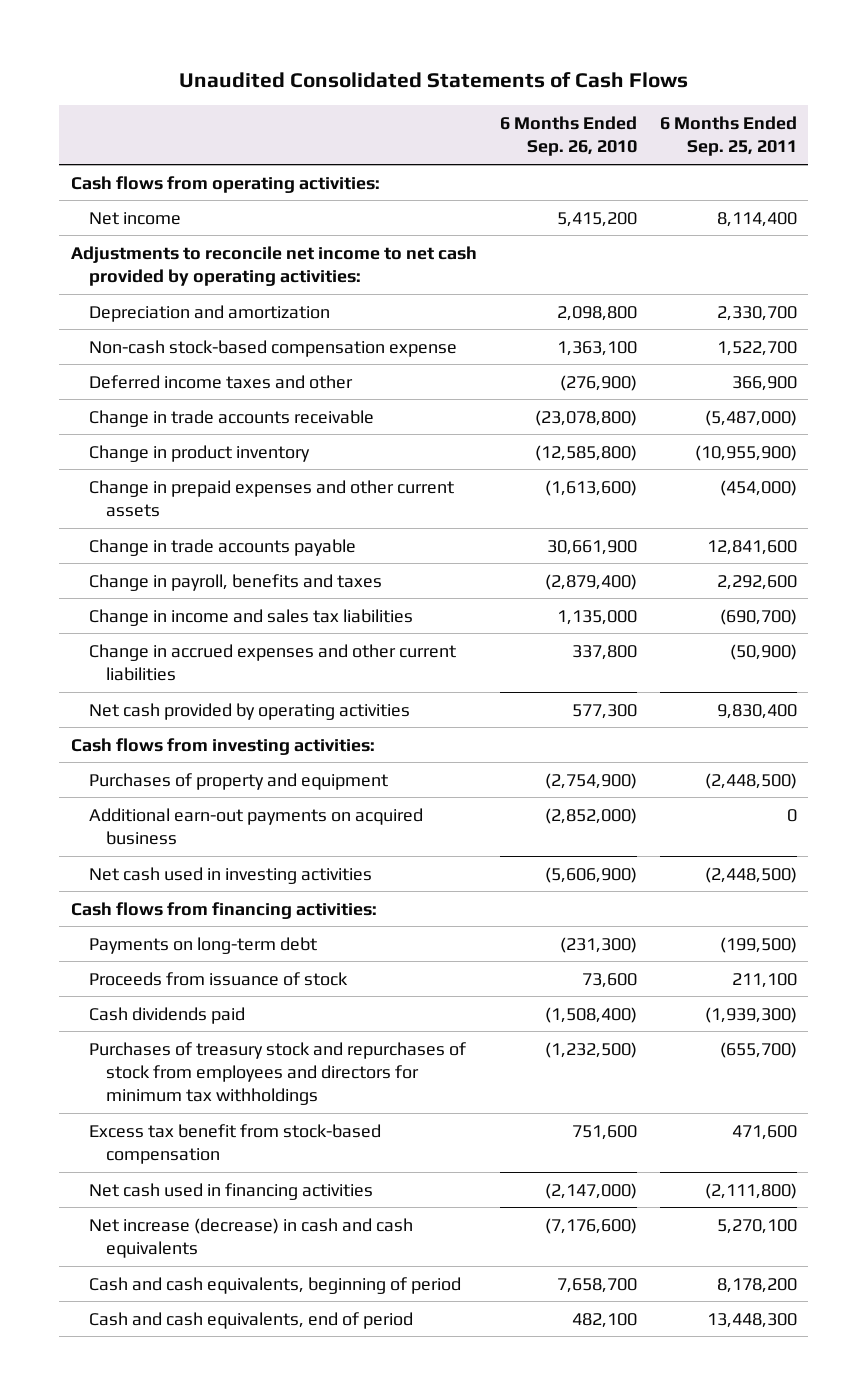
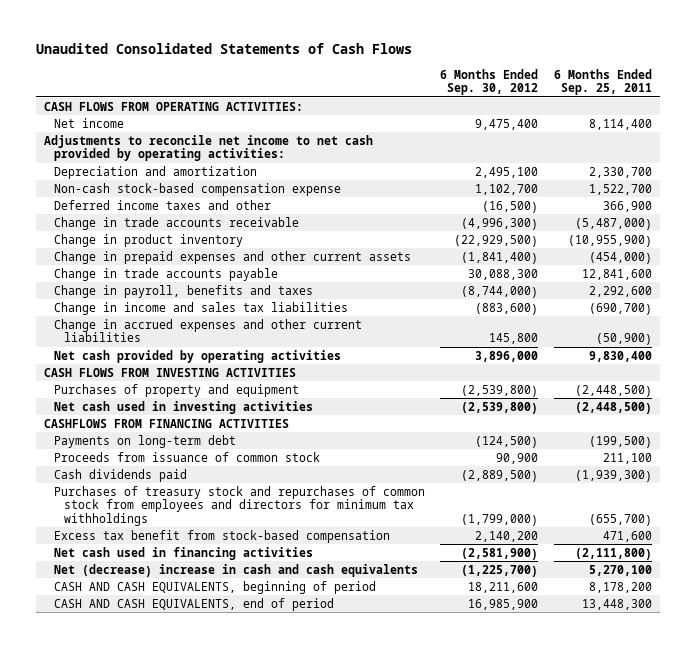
[499,116,637,157] 6 Months Ended Sep. 26, 2010 -> none
none -> [440,68,539,96] 6 Months Ended Sep. 30, 2012
[70,175,380,193] Cash flows from operating activities: -> [43,101,303,111] CASH FLOWS FROM OPERATING ACTIVITIES:
[70,737,375,755] Cash flows from investing activities: -> [43,367,296,377] CASH FLOWS FROM INVESTING ACTIVITIES
[88,807,423,845] Additional earn-out payments on acquired business -> none
[70,901,377,919] Cash flows from financing activities: -> [43,418,289,428] CASHFLOWS FROM FINANCING ACTIVITIES
[88,971,348,986] Proceeds from issuance of stock -> [53,451,320,462] Proceeds from issuance of common stock
[88,1041,466,1106] Purchases of treasury stock and repurchases of stock from employees and directors for minimum tax withholdings -> [53,485,425,527] Purchases of treasury stock and repurchases of common stock from employees and directors for minimum tax withholdings
[88,1217,413,1258] Net increase (decrease) in cash and cash equivalents -> [53,563,418,577] Net (decrease) increase in cash and cash equivalents
[88,1276,461,1294] Cash and cash equivalents, beginning of period -> [53,580,376,594] CASH AND CASH EQUIVALENTS, beginning of period
[88,1311,413,1329] Cash and cash equivalents, end of period -> [53,597,334,611] CASH AND CASH EQUIVALENTS, end of period

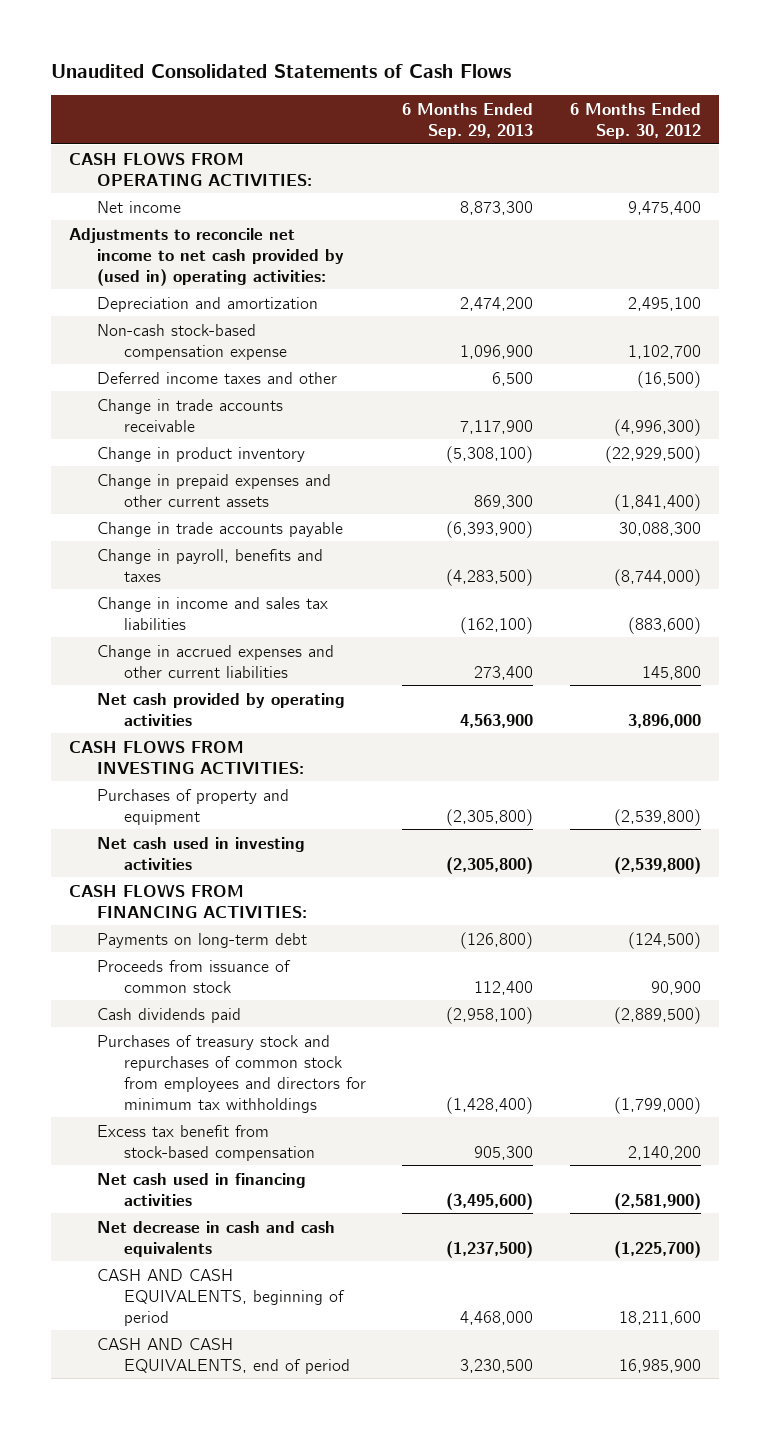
[553,68,652,96] 6 Months Ended Sep. 25, 2011 -> none
none -> [402,102,534,139] 6 Months Ended Sep. 29, 2013
[43,134,373,162] Adjustments to reconcile net income to net cash provided by operating activities: -> [69,227,344,286] Adjustments to reconcile net income to net cash provided by (used in) operating activities:
[43,367,296,377] CASH FLOWS FROM INVESTING ACTIVITIES -> [69,739,304,774] CASH FLOWS FROM INVESTING ACTIVITIES:
[43,418,289,428] CASHFLOWS FROM FINANCING ACTIVITIES -> [69,883,307,918] CASH FLOWS FROM FINANCING ACTIVITIES:
[53,563,418,577] Net (decrease) increase in cash and cash equivalents -> [96,1220,335,1257] Net decrease in cash and cash equivalents

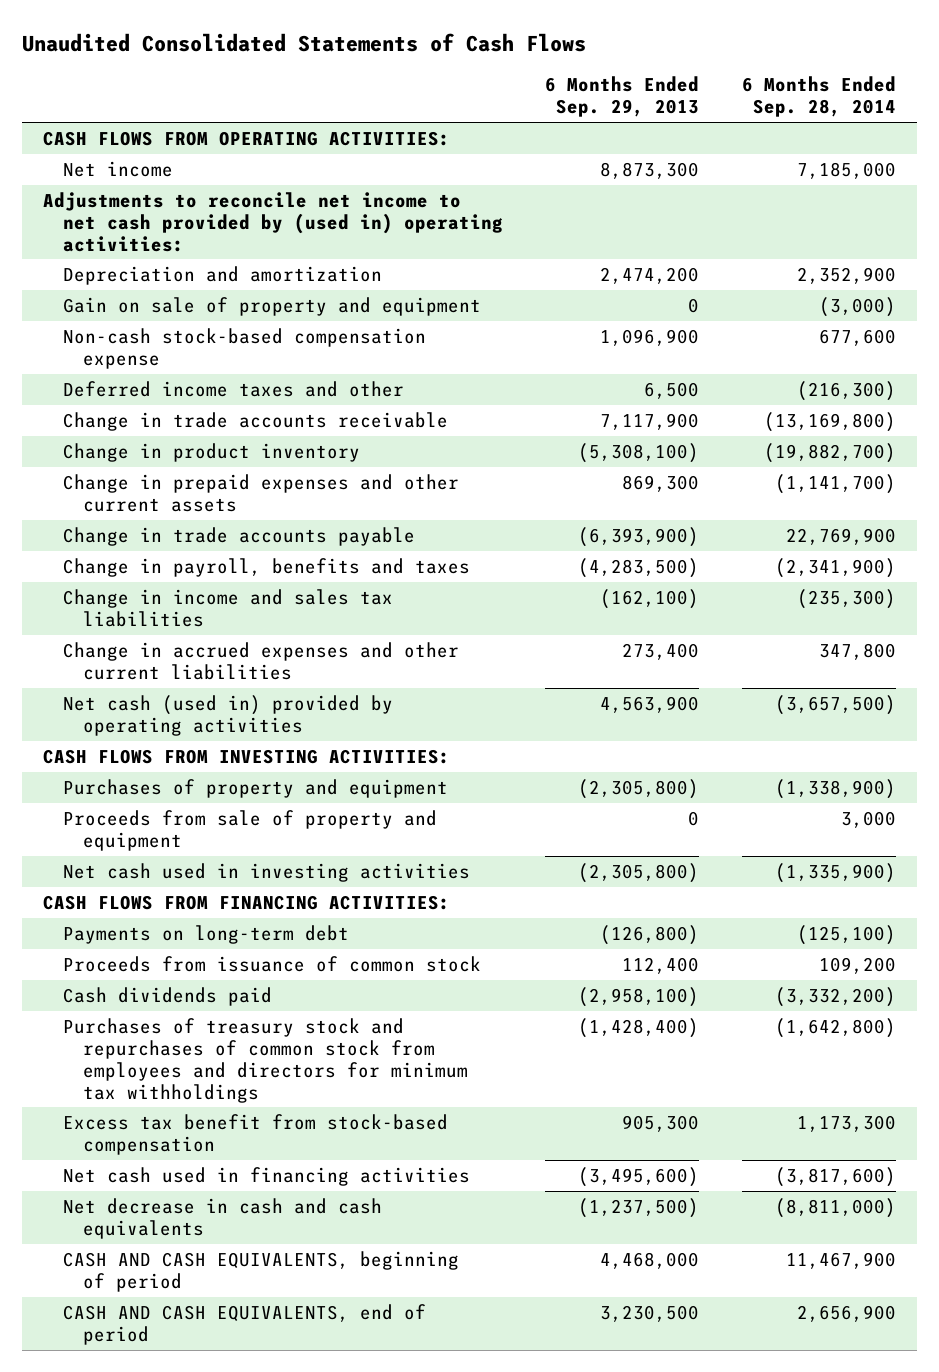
[569,102,701,139] 6 Months Ended Sep. 30, 2012 -> none
none -> [742,76,897,118] 6 Months Ended Sep. 28, 2014
none -> [62,296,481,316] Gain on sale of property and equipment
[96,692,345,726] Net cash provided by operating activities -> [62,694,393,736] Net cash (used in) provided by operating activities
none -> [62,809,437,851] Proceeds from sale of property and equipment

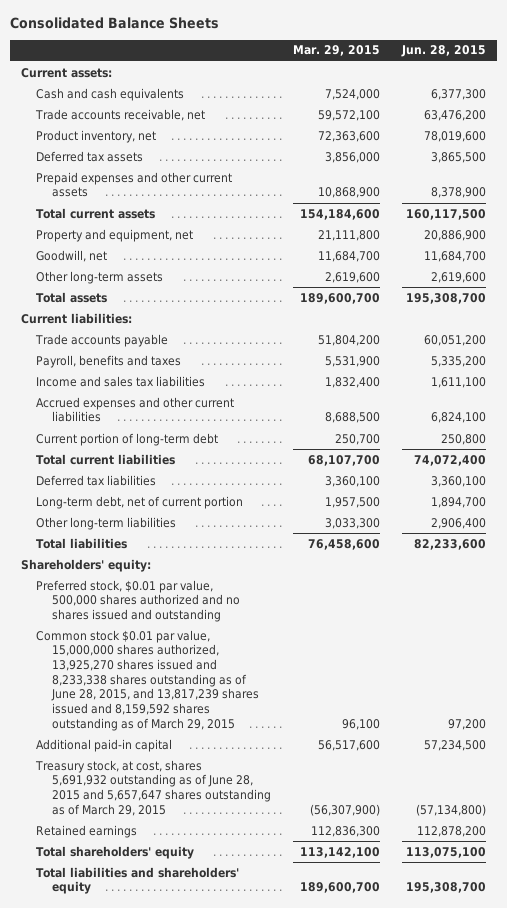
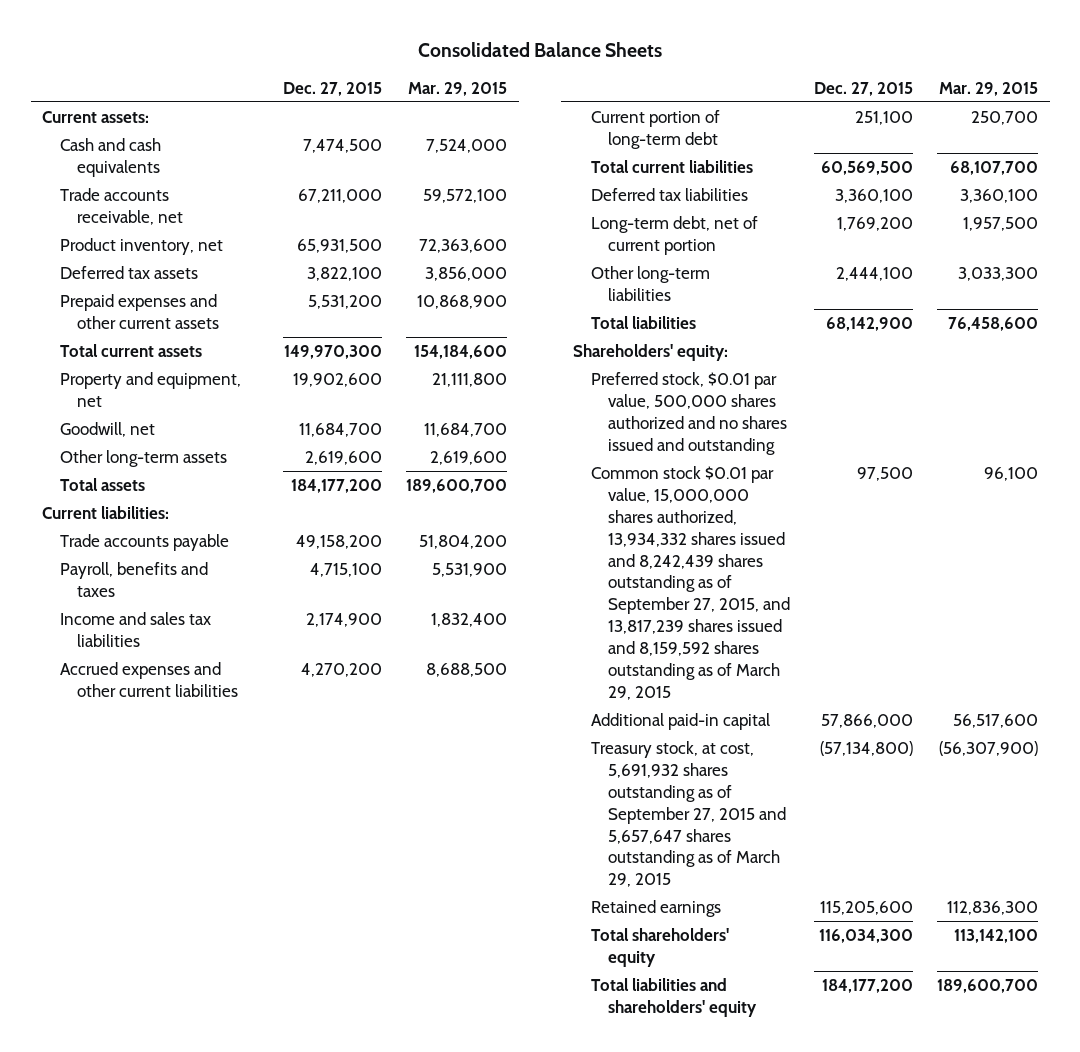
[401,45,487,58] Jun. 28, 2015 -> none
none -> [283,81,383,96] Dec. 27, 2015
[36,629,259,731] Common stock $0.01 par value, 15,000,000 shares authorized, 13,925,270 shares issued and 8,233,338 shares outstanding as of June 28, 2015, and 13,817,239 shares issued and 8,159,592 shares outstanding as of March 29, 2015 -> [590,465,791,700] Common stock $0.01 par value, 15,000,000 shares authorized, 13,934,332 shares issued and 8,242,439 shares outstanding as of September 27, 2015, and 13,817,239 shares issued and 8,159,592 shares outstanding as of March 29, 2015
[35,759,271,816] Treasury stock, at cost, shares 5,691,932 outstanding as of June 28, 2015 and 5,657,647 shares outstanding as of March 29, 2015 -> [590,740,787,888] Treasury stock, at cost, 5,691,932 shares outstanding as of September 27, 2015 and 5,657,647 shares outstanding as of March 29, 2015

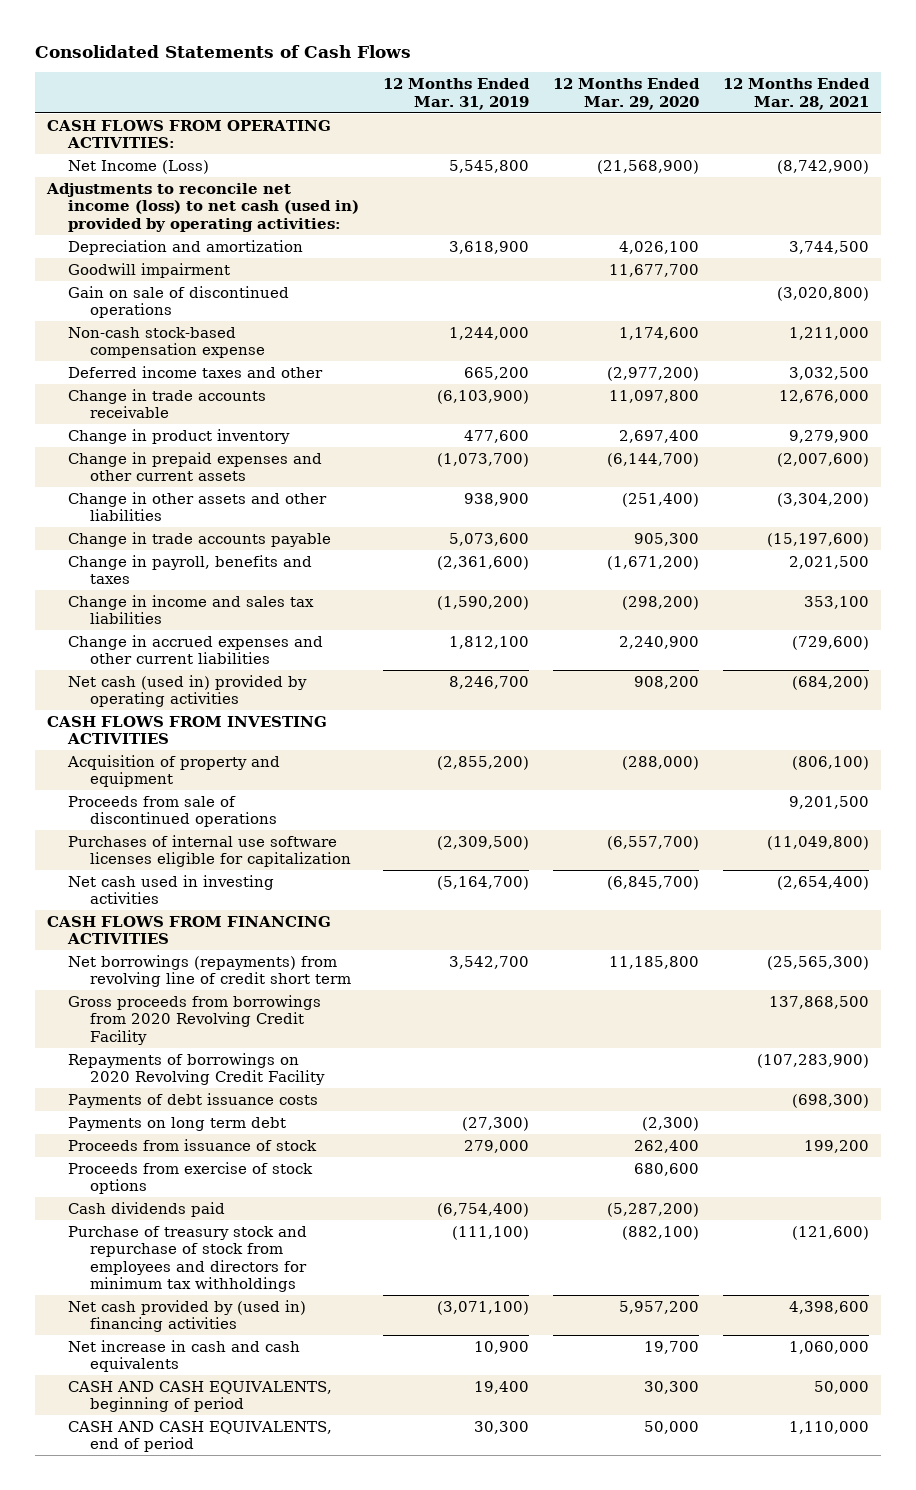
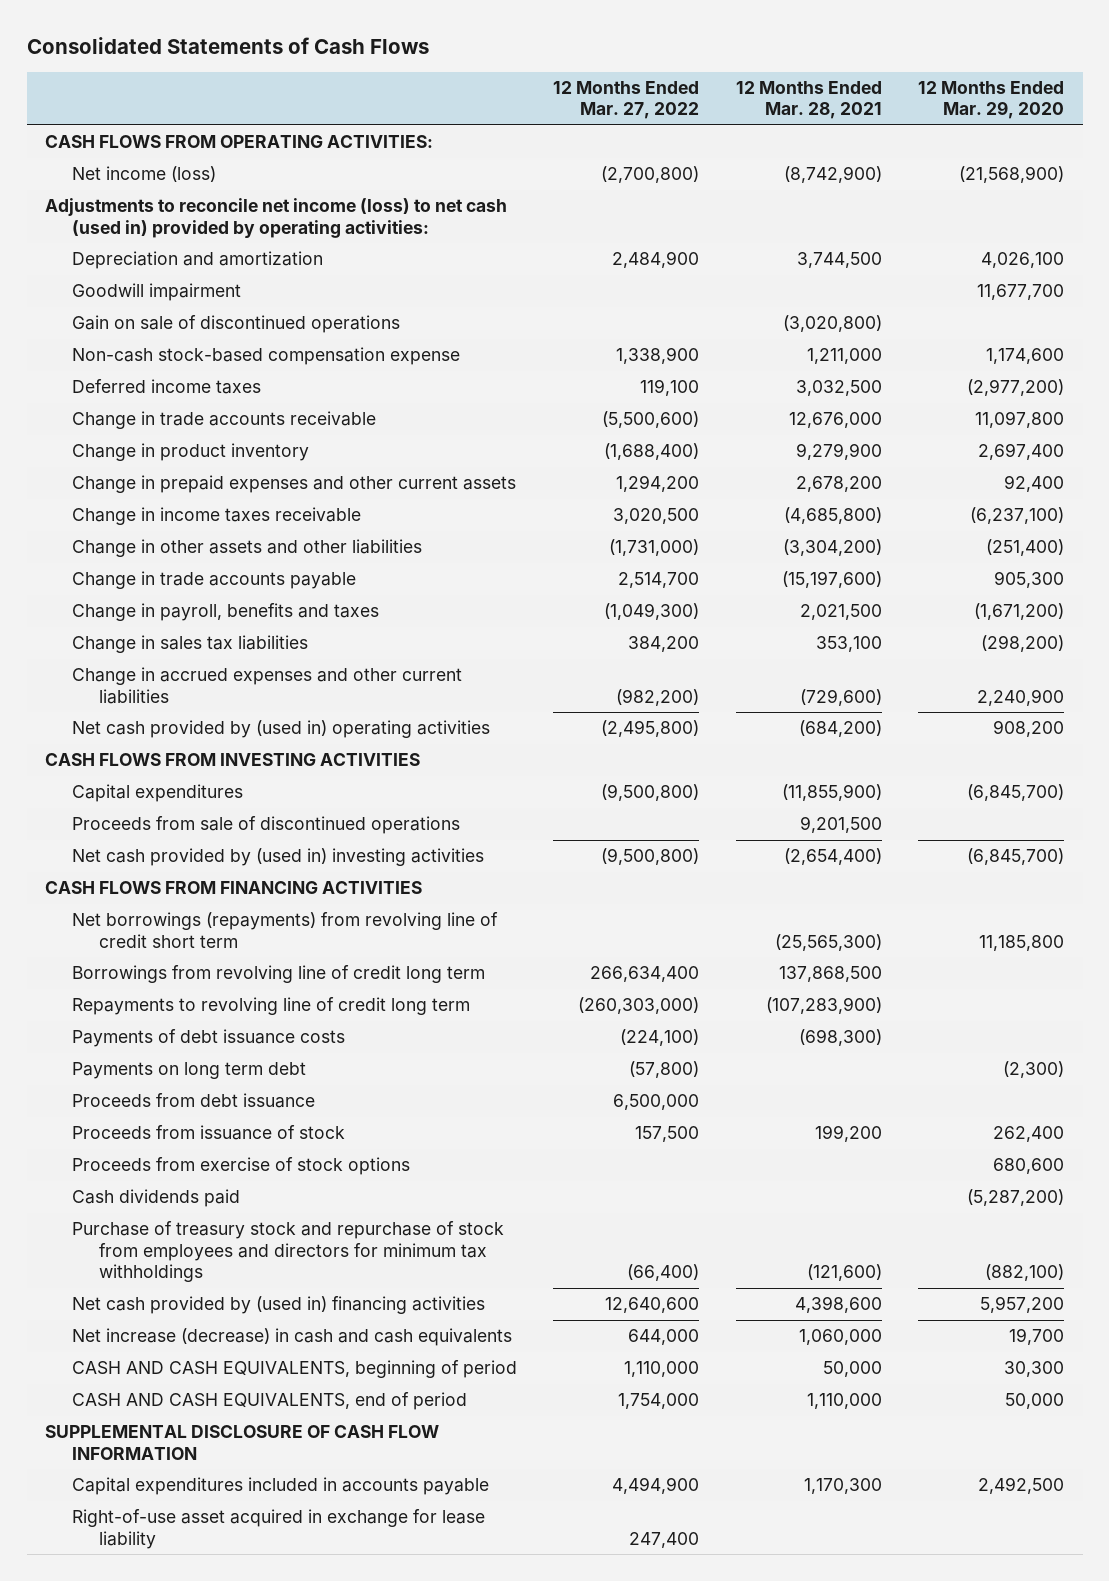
[383,78,531,110] 12 Months Ended Mar. 31, 2019 -> none
none -> [553,80,700,120] 12 Months Ended Mar. 27, 2022
[68,159,210,174] Net Income (Loss) -> [71,166,216,183] Net income (loss)
[68,365,324,378] Deferred income taxes and other -> [71,379,261,395] Deferred income taxes
[607,452,700,467] (6,144,700) -> [1004,475,1065,493] 92,400
[776,452,869,467] (2,007,600) -> [795,476,882,493] 2,678,200
none -> [71,507,361,526] Change in income taxes receivable
[68,594,315,625] Change in income and sales tax liabilities -> [71,635,308,654] Change in sales tax liabilities
[68,674,308,708] Net cash (used in) provided by operating activities -> [71,720,490,739] Net cash provided by (used in) operating activities
[67,754,281,788] Acquisition of property and equipment -> none
none -> [71,784,243,803] Capital expenditures
[68,834,351,868] Purchases of internal use software licenses eligible for capitalization -> none
[68,874,275,905] Net cash used in investing activities -> [71,848,484,867] Net cash provided by (used in) investing activities
[68,994,322,1045] Gross proceeds from borrowings from 2020 Revolving Credit Facility -> [71,965,485,984] Borrowings from revolving line of credit long term
[68,1052,325,1086] Repayments of borrowings on 2020 Revolving Credit Facility -> [71,997,470,1016] Repayments to revolving line of credit long term
none -> [71,1093,315,1109] Proceeds from debt issuance
[68,1339,301,1373] Net increase in cash and cash equivalents -> [71,1328,512,1347] Net increase (decrease) in cash and cash equivalents
none -> [44,1425,439,1460] SUPPLEMENTAL DISCLOSURE OF CASH FLOW INFORMATION
none -> [71,1477,489,1496] Capital expenditures included in accounts payable
none -> [71,1509,485,1549] Right-of-use asset acquired in exchange for lease liability

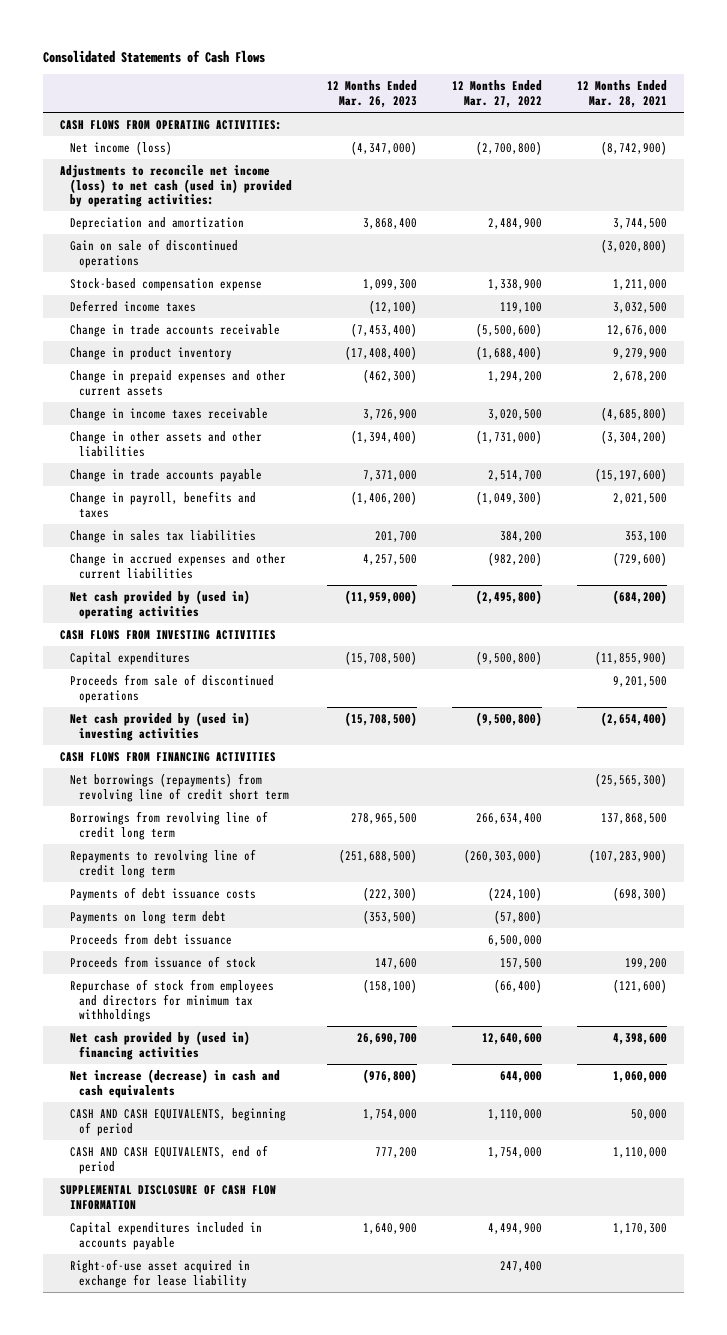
[918,80,1065,120] 12 Months Ended Mar. 29, 2020 -> none
none -> [326,80,417,108] 12 Months Ended Mar. 26, 2023
[71,283,241,302] Goodwill impairment -> none
[71,347,460,366] Non-cash stock-based compensation expense -> [69,277,262,291] Stock-based compensation expense
[71,1157,410,1176] Proceeds from exercise of stock options -> none
[71,1189,240,1208] Cash dividends paid -> none
[71,1221,504,1283] Purchase of treasury stock and repurchase of stock from employees and directors for minimum tax withholdings -> [69,978,274,1023] Repurchase of stock from employees and directors for minimum tax withholdings

